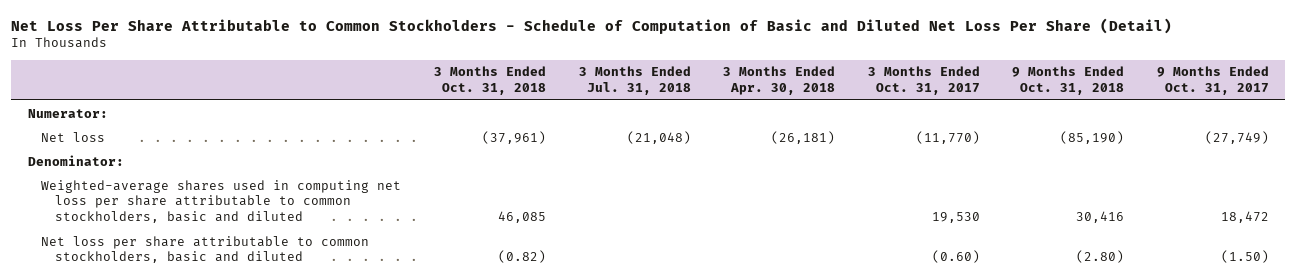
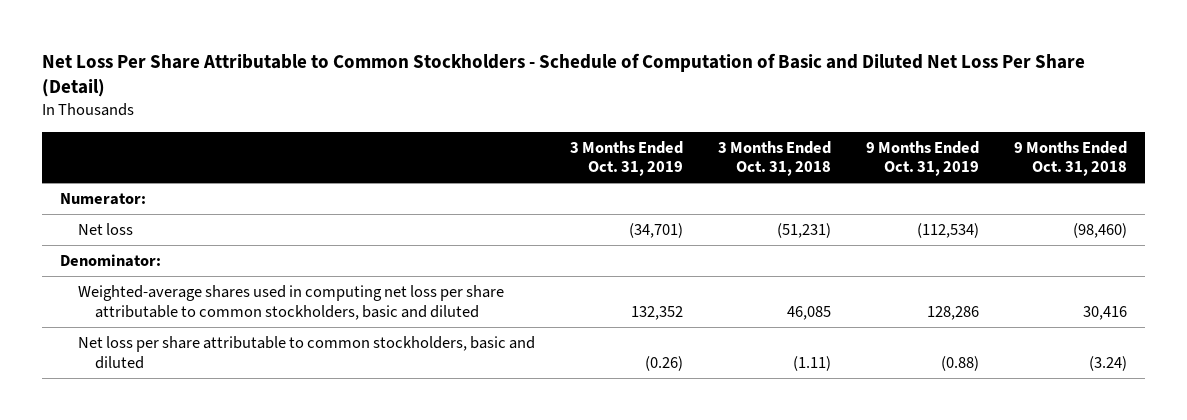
[578,66,691,95] 3 Months Ended Jul. 31, 2018 -> none
[723,66,836,95] 3 Months Ended Apr. 30, 2018 -> none
[867,66,980,95] 3 Months Ended Oct. 31, 2017 -> none
[1156,66,1269,95] 9 Months Ended Oct. 31, 2017 -> none
none -> [569,140,683,177] 3 Months Ended Oct. 31, 2019
none -> [866,140,980,177] 9 Months Ended Oct. 31, 2019
[481,130,546,144] (37,961) -> [776,222,831,238] (51,231)
[1060,130,1125,144] (85,190) -> [1073,222,1128,238] (98,460)
[497,250,546,264] (0.82) -> [792,355,831,371] (1.11)
[1076,250,1125,264] (2.80) -> [1089,355,1128,371] (3.24)

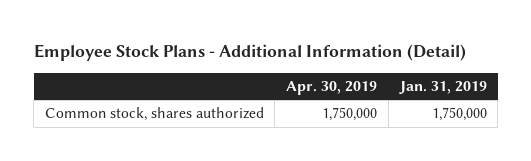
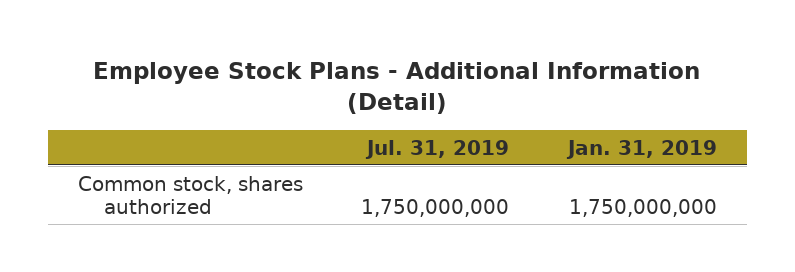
[286,80,378,95] Apr. 30, 2019 -> none
none -> [365,139,510,159] Jul. 31, 2019
[431,107,487,122] 1,750,000 -> [569,199,718,218] 1,750,000,000

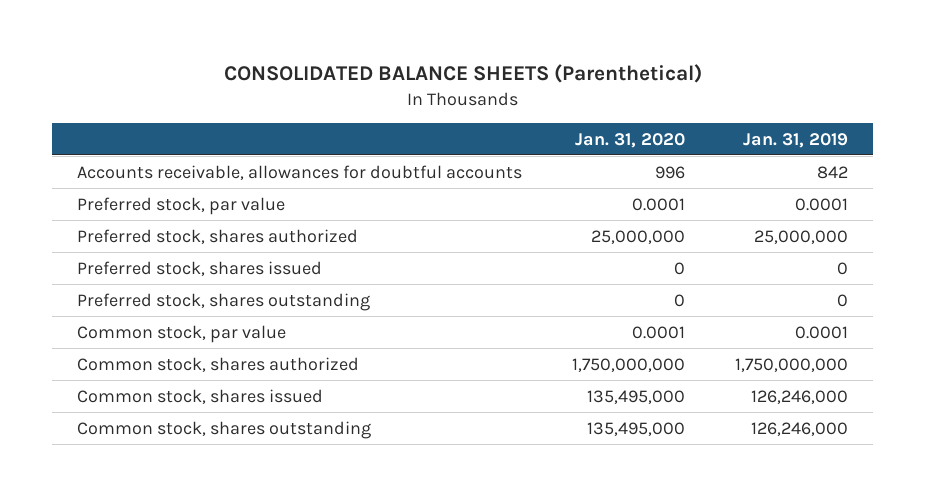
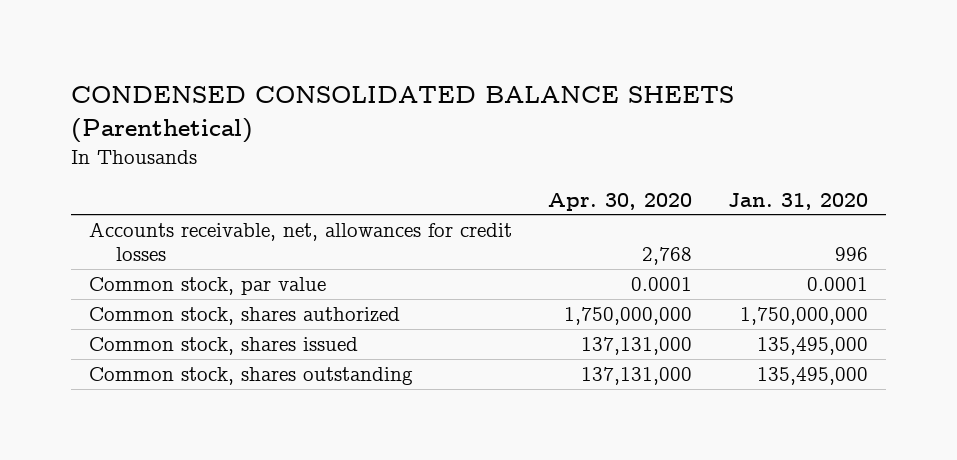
[223,64,702,84] CONSOLIDATED BALANCE SHEETS (Parenthetical) -> [70,86,734,143] CONDENSED CONSOLIDATED BALANCE SHEETS (Parenthetical)
[742,132,848,148] Jan. 31, 2019 -> none
none -> [548,192,693,211] Apr. 30, 2020
[77,196,286,215] Preferred stock, par value -> none
[77,228,359,244] Preferred stock, shares authorized -> none
[77,260,323,276] Preferred stock, shares issued -> none
[77,292,371,311] Preferred stock, shares outstanding -> none
[77,164,523,180] Accounts receivable, allowances for doubtful accounts -> [88,222,512,262] Accounts receivable, net, allowances for credit losses

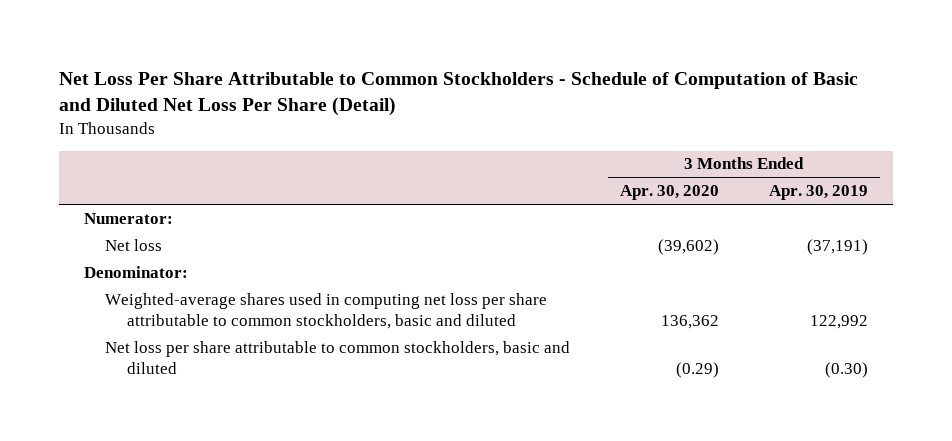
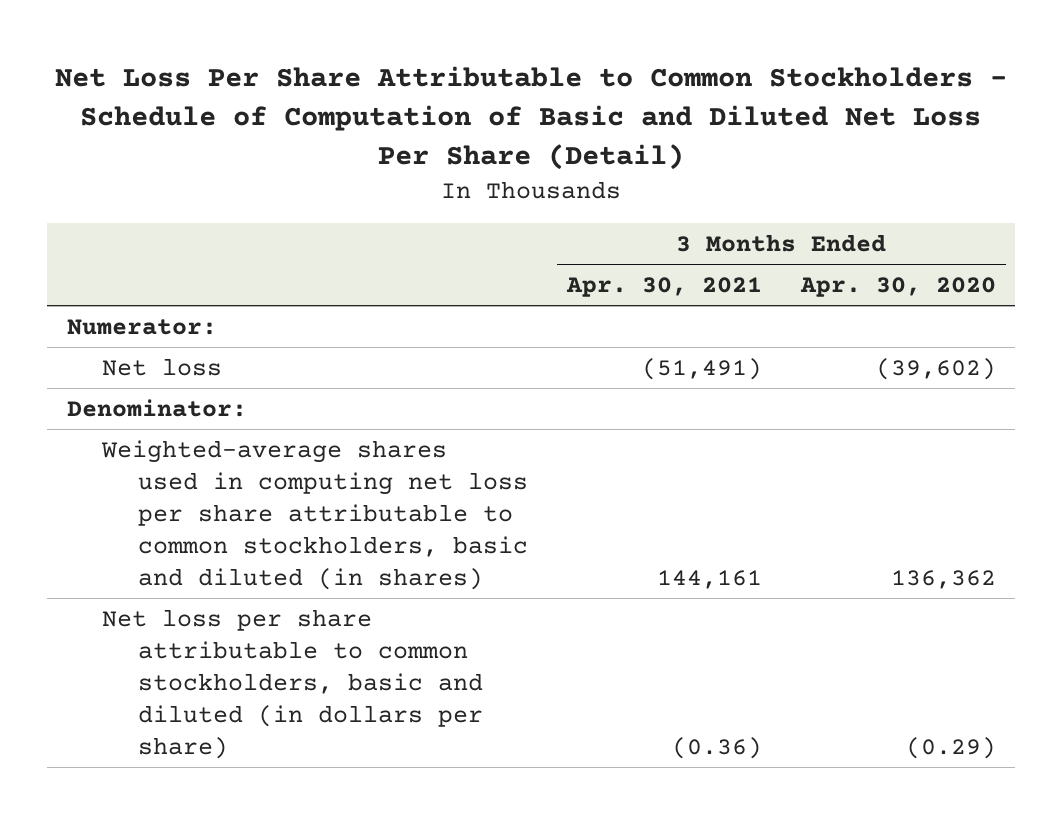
[768,185,868,201] Apr. 30, 2019 -> none
none -> [565,276,762,297] Apr. 30, 2021
[105,292,548,330] Weighted-average shares used in computing net loss per share attributable to common stockholders, basic and diluted -> [101,439,528,591] Weighted-average shares used in computing net loss per share attributable to common stockholders, basic and diluted (in shares)
[105,340,571,375] Net loss per share attributable to common stockholders, basic and diluted -> [102,608,483,760] Net loss per share attributable to common stockholders, basic and diluted (in dollars per share)

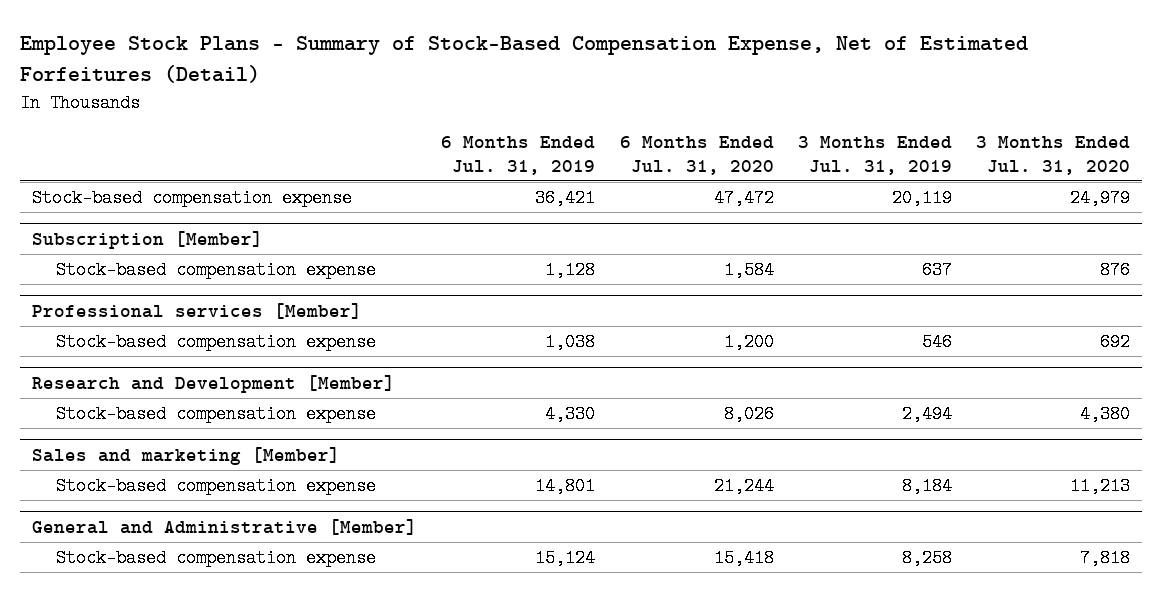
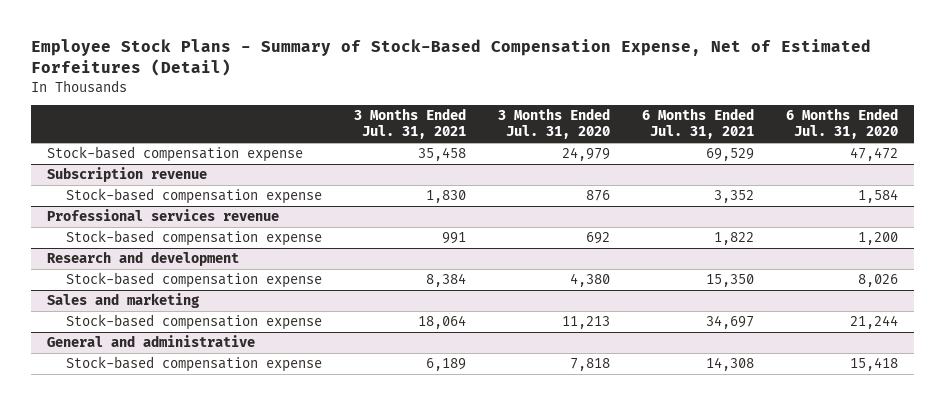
[441,136,596,175] 6 Months Ended Jul. 31, 2019 -> none
[797,136,952,175] 3 Months Ended Jul. 31, 2019 -> none
none -> [354,108,467,140] 3 Months Ended Jul. 31, 2021
none -> [642,108,755,140] 6 Months Ended Jul. 31, 2021
[31,230,263,249] Subscription [Member] -> [47,167,208,183] Subscription revenue
[31,302,362,319] Professional services [Member] -> [47,209,280,222] Professional services revenue
[31,374,395,393] Research and Development [Member] -> [47,251,240,267] Research and development
[31,446,340,465] Sales and marketing [Member] -> [47,293,201,309] Sales and marketing
[31,518,417,535] General and Administrative [Member] -> [47,335,256,348] General and administrative

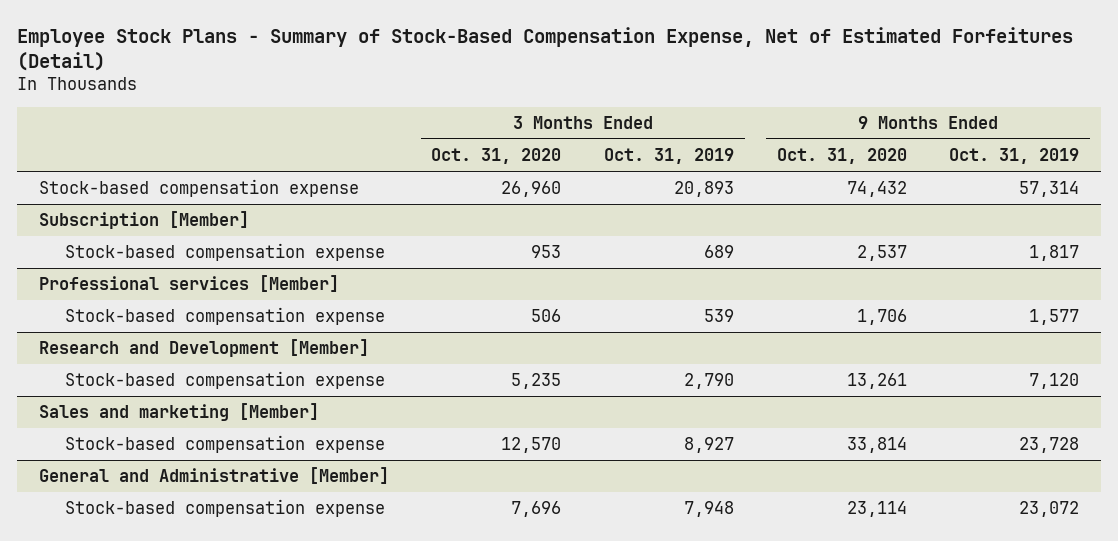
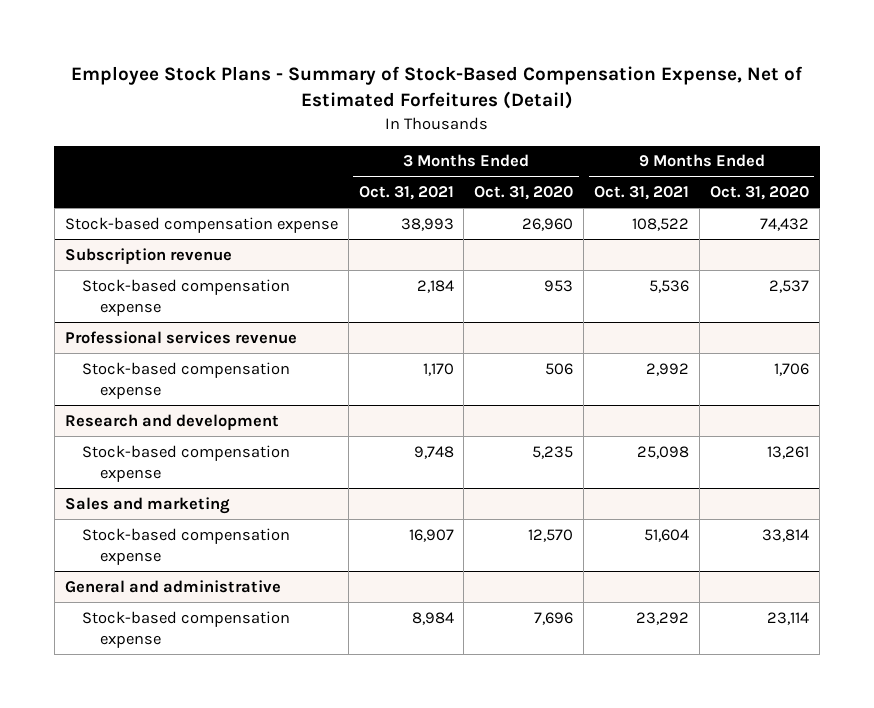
[603,147,734,164] Oct. 31, 2019 -> none
[949,147,1080,164] Oct. 31, 2019 -> none
none -> [358,185,454,200] Oct. 31, 2021
none -> [594,185,690,200] Oct. 31, 2021
[38,211,249,230] Subscription [Member] -> [64,247,232,264] Subscription revenue
[38,275,339,293] Professional services [Member] -> [64,330,297,344] Professional services revenue
[38,339,369,358] Research and Development [Member] -> [64,413,279,430] Research and development
[38,403,319,422] Sales and marketing [Member] -> [64,496,230,514] Sales and marketing
[38,467,389,485] General and Administrative [Member] -> [64,579,281,593] General and administrative

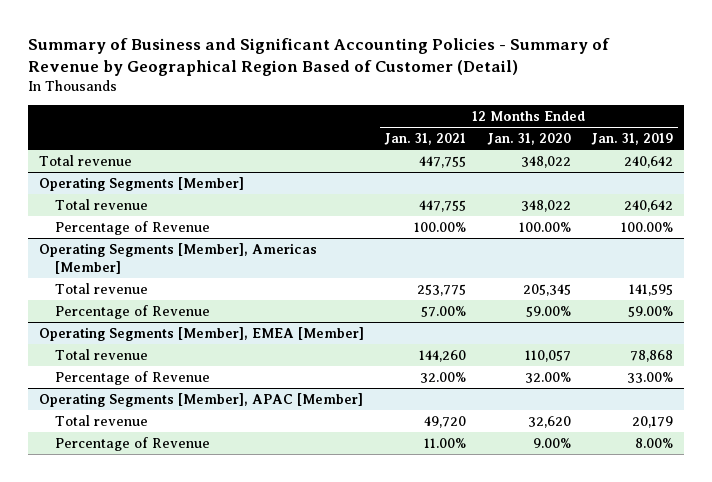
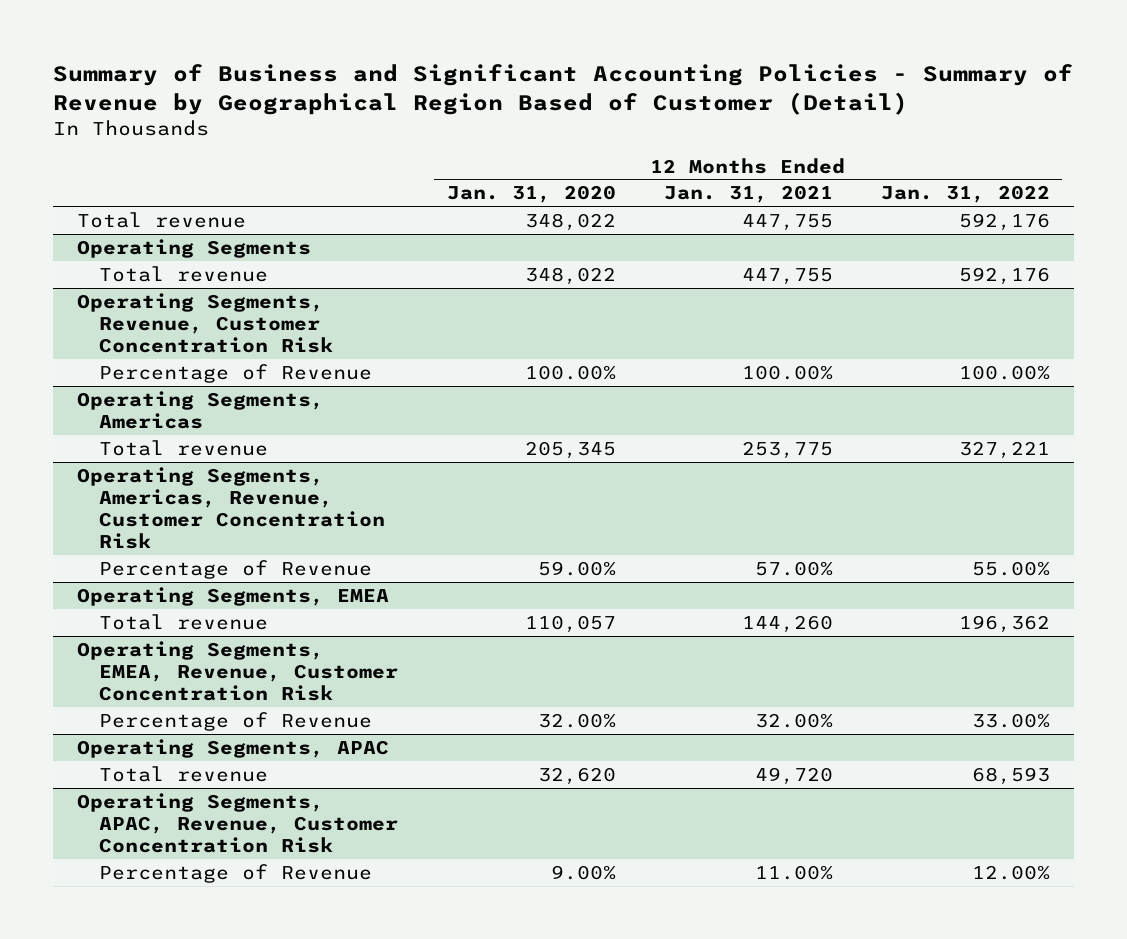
[591,133,674,146] Jan. 31, 2019 -> none
none -> [880,185,1050,204] Jan. 31, 2022
[38,176,244,191] Operating Segments [Member] -> [76,238,311,258] Operating Segments
none -> [76,292,334,353] Operating Segments, Revenue, Customer Concentration Risk
[38,242,317,275] Operating Segments [Member], Americas [Member] -> [76,390,324,429] Operating Segments, Americas
none -> [76,466,386,549] Operating Segments, Americas, Revenue, Customer Concentration Risk
[38,326,364,341] Operating Segments [Member], EMEA [Member] -> [76,586,389,606] Operating Segments, EMEA
none -> [76,640,399,701] Operating Segments, EMEA, Revenue, Customer Concentration Risk
[38,392,363,407] Operating Segments [Member], APAC [Member] -> [76,738,389,758] Operating Segments, APAC
none -> [76,792,399,853] Operating Segments, APAC, Revenue, Customer Concentration Risk

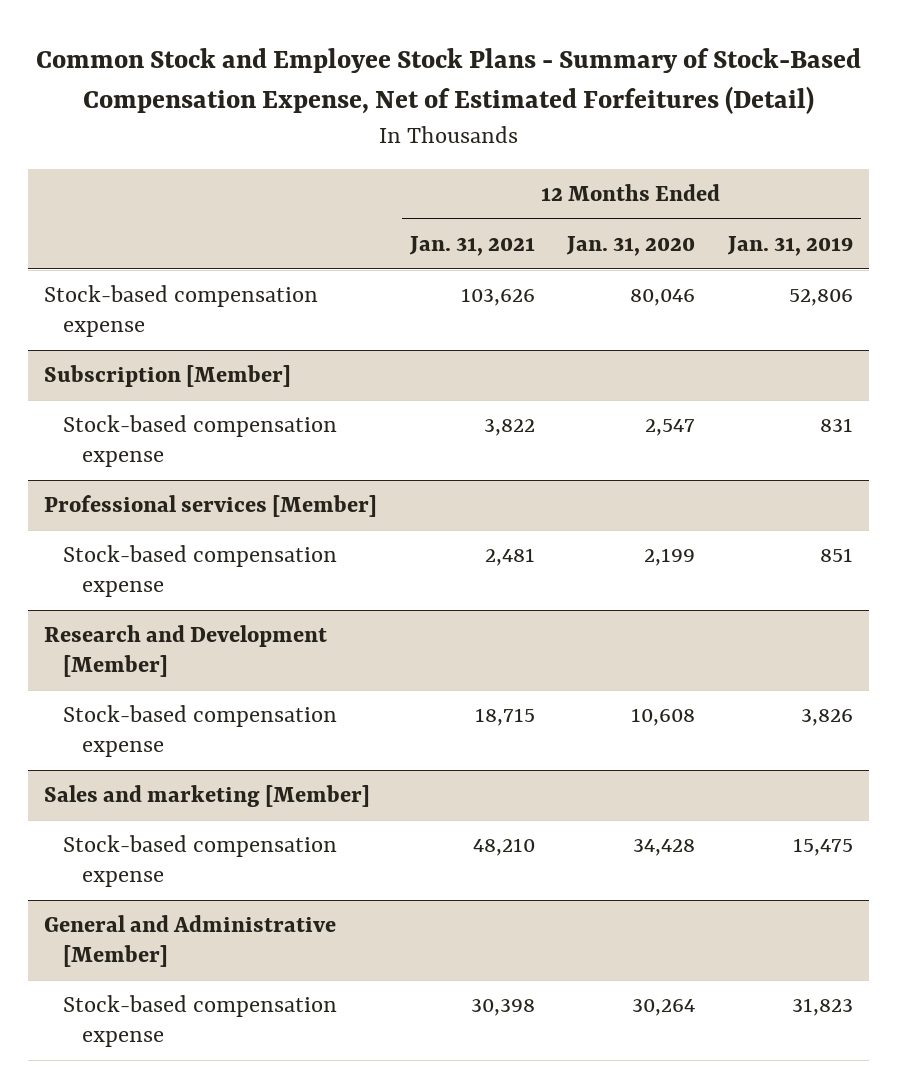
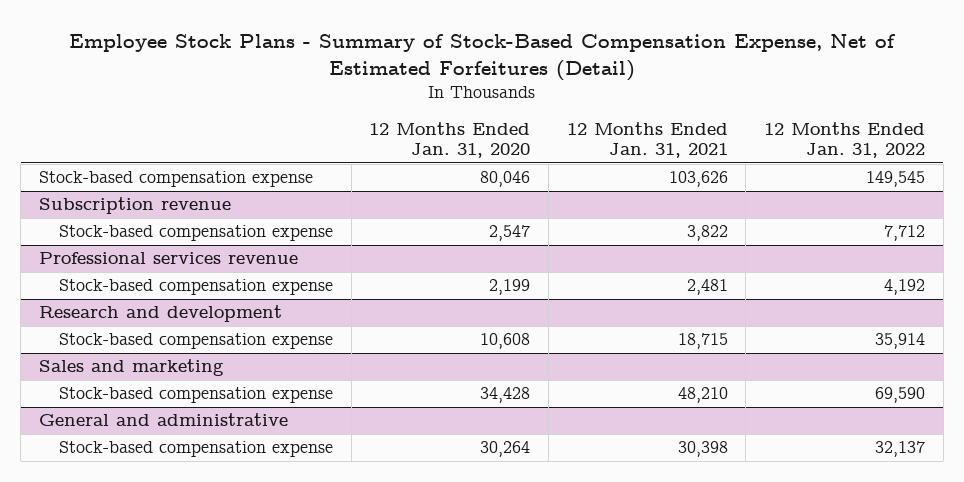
[35,48,861,115] Common Stock and Employee Stock Plans - Summary of Stock-Based Compensation Expense, Net of Estimated Forfeitures (Detail) -> [68,33,896,81] Employee Stock Plans - Summary of Stock-Based Compensation Expense, Net of Estimated Forfeitures (Detail)
[727,236,854,257] Jan. 31, 2019 -> none
none -> [764,121,926,159] 12 Months Ended Jan. 31, 2022
[44,365,292,388] Subscription [Member] -> [38,197,231,215] Subscription revenue
[44,495,378,518] Professional services [Member] -> [38,252,298,265] Professional services revenue
[44,625,328,678] Research and Development [Member] -> [38,305,282,323] Research and development
[44,785,371,808] Sales and marketing [Member] -> [38,359,224,377] Sales and marketing
[44,915,337,968] General and Administrative [Member] -> [38,413,288,427] General and administrative

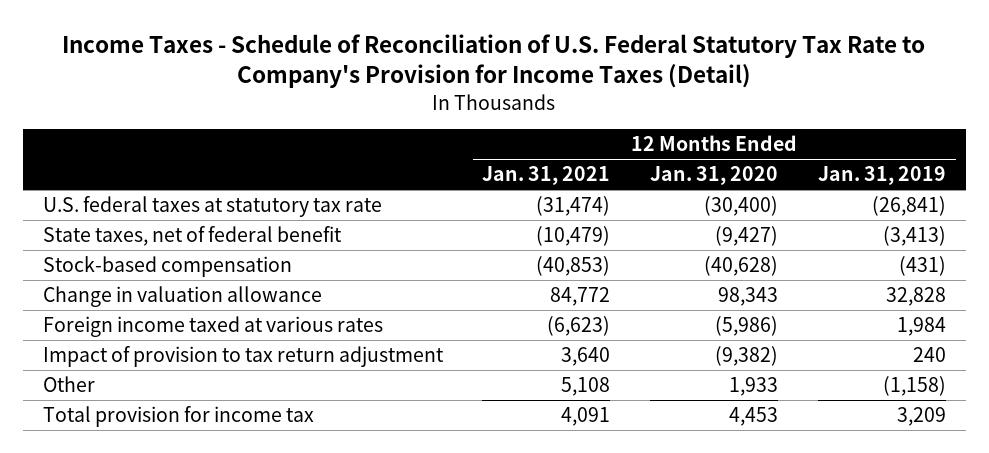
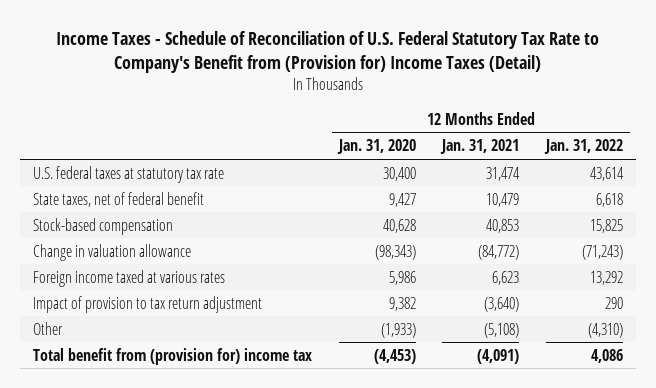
[62,34,926,89] Income Taxes - Schedule of Reconciliation of U.S. Federal Statutory Tax Rate to Company's Provision for Income Taxes (Detail) -> [56,30,600,74] Income Taxes - Schedule of Reconciliation of U.S. Federal Statutory Tax Rate to Company's Benefit from (Provision for) Income Taxes (Detail)
[817,166,946,186] Jan. 31, 2019 -> none
none -> [544,139,624,155] Jan. 31, 2022
[536,196,611,217] (31,474) -> [486,166,521,181] 31,474
[704,196,779,217] (30,400) -> [382,166,416,181] 30,400
[536,226,611,247] (10,479) -> [486,192,520,207] 10,479
[715,226,779,247] (9,427) -> [388,192,416,207] 9,427
[536,256,611,277] (40,853) -> [486,218,520,233] 40,853
[704,256,779,277] (40,628) -> [382,218,416,233] 40,628
[550,287,611,307] 84,772 -> [478,244,520,260] (84,772)
[718,287,779,307] 98,343 -> [374,244,416,260] (98,343)
[547,316,611,337] (6,623) -> [492,270,520,285] 6,623
[715,316,779,337] (5,986) -> [388,270,416,285] 5,986
[561,347,611,367] 3,640 -> [484,296,520,312] (3,640)
[715,346,779,367] (9,382) -> [388,296,416,311] 9,382
[561,377,611,397] 5,108 -> [484,322,520,338] (5,108)
[729,377,779,397] 1,933 -> [380,322,416,338] (1,933)
[42,406,314,428] Total provision for income tax -> [33,347,313,365] Total benefit from (provision for) income tax
[561,407,611,427] 4,091 -> [477,348,520,364] (4,091)
[729,407,779,427] 4,453 -> [373,348,416,364] (4,453)

